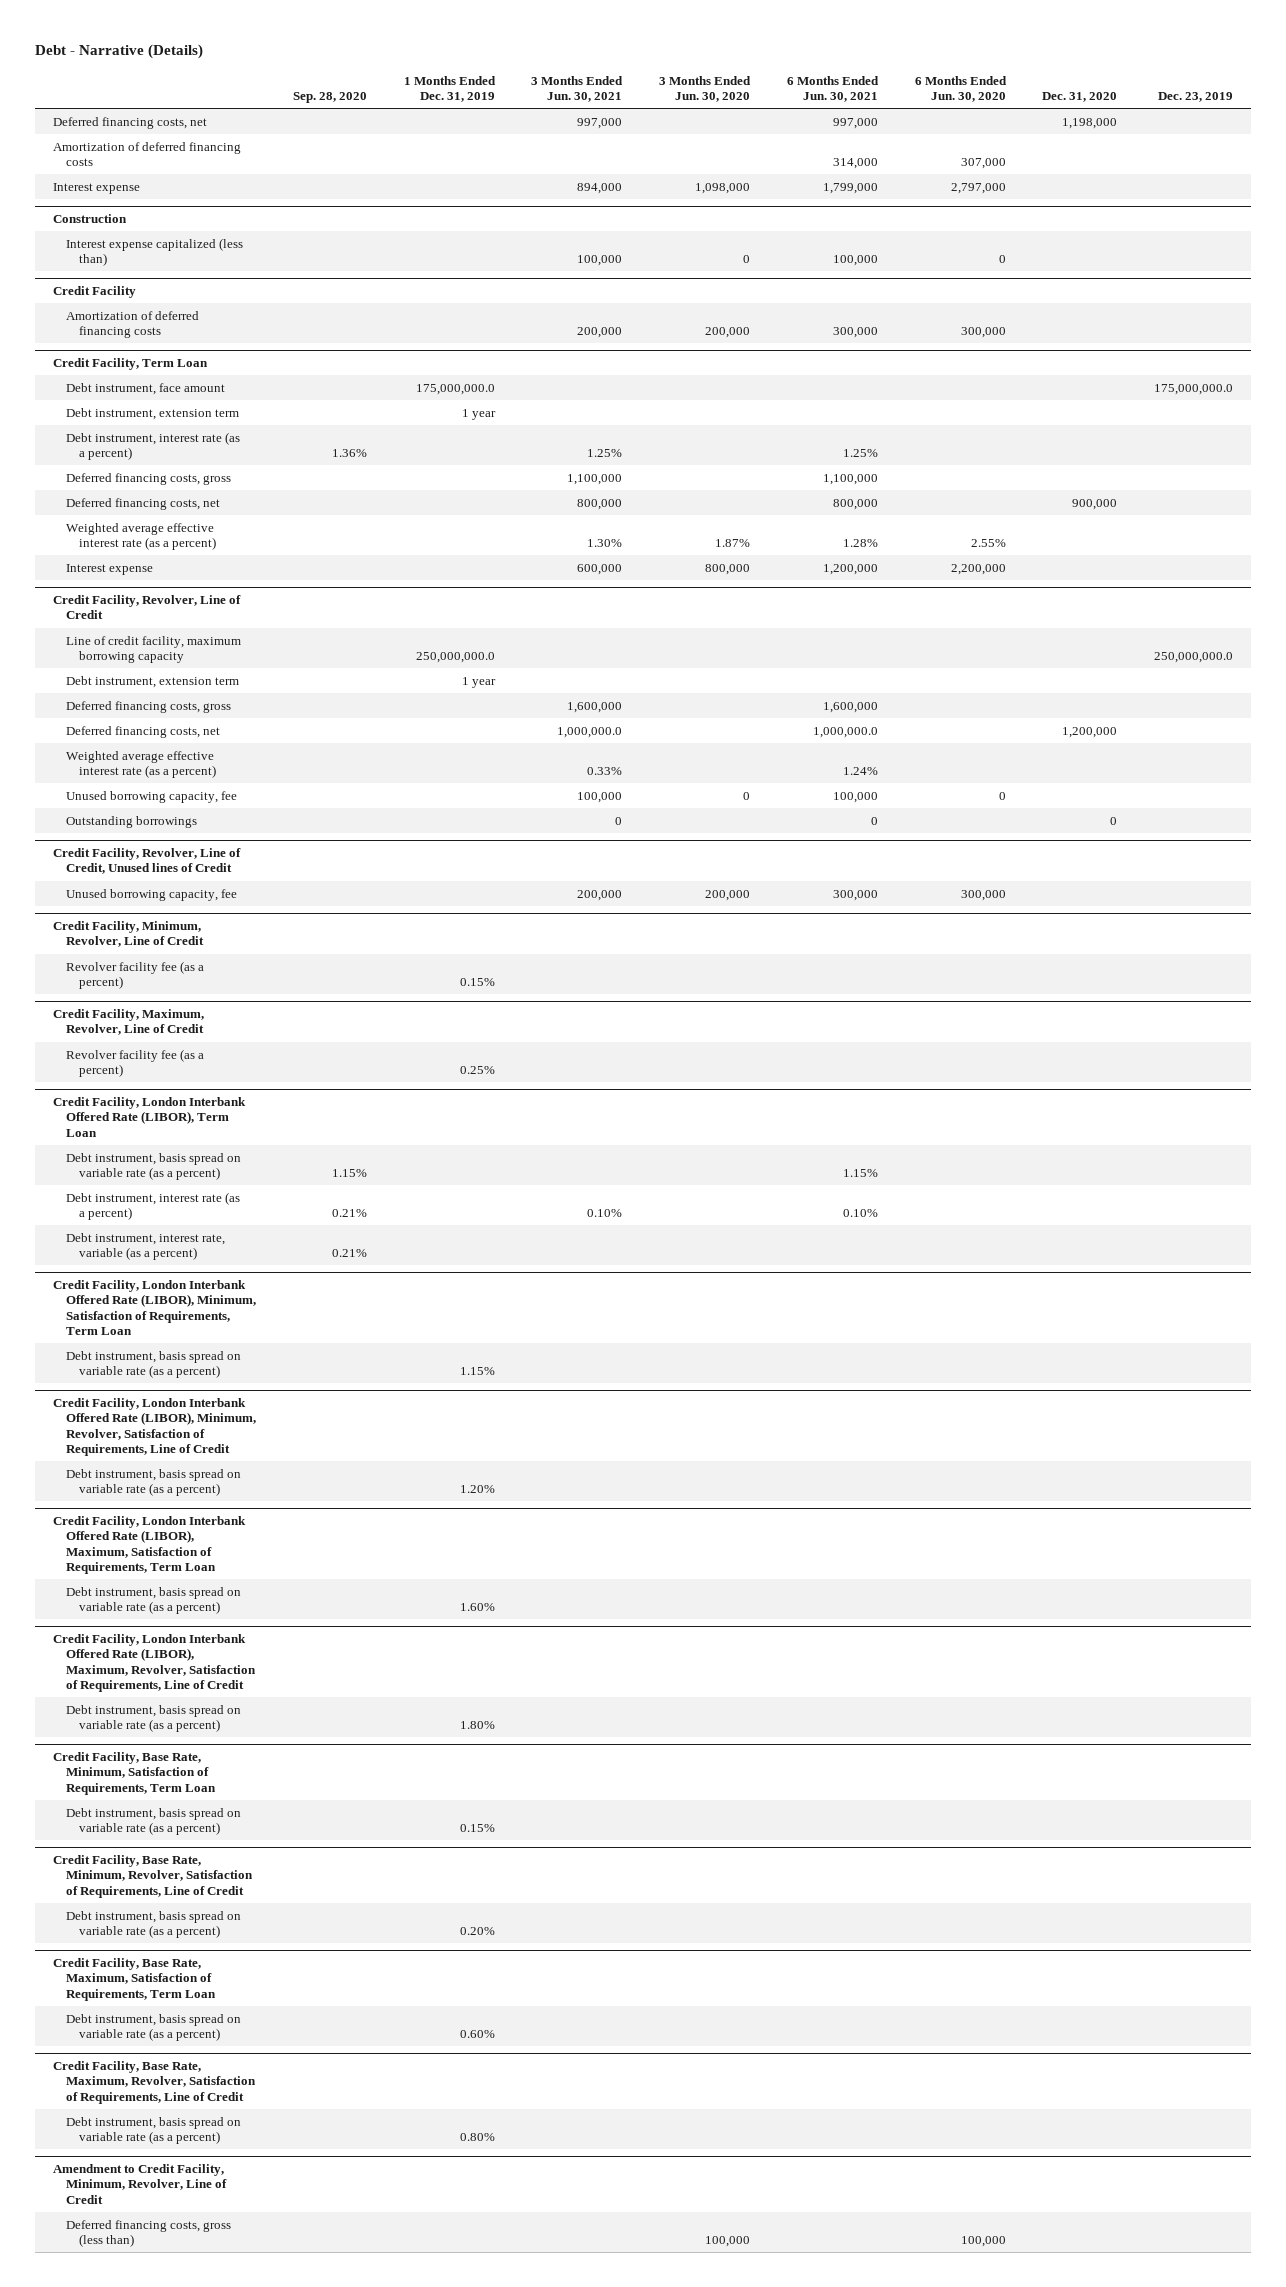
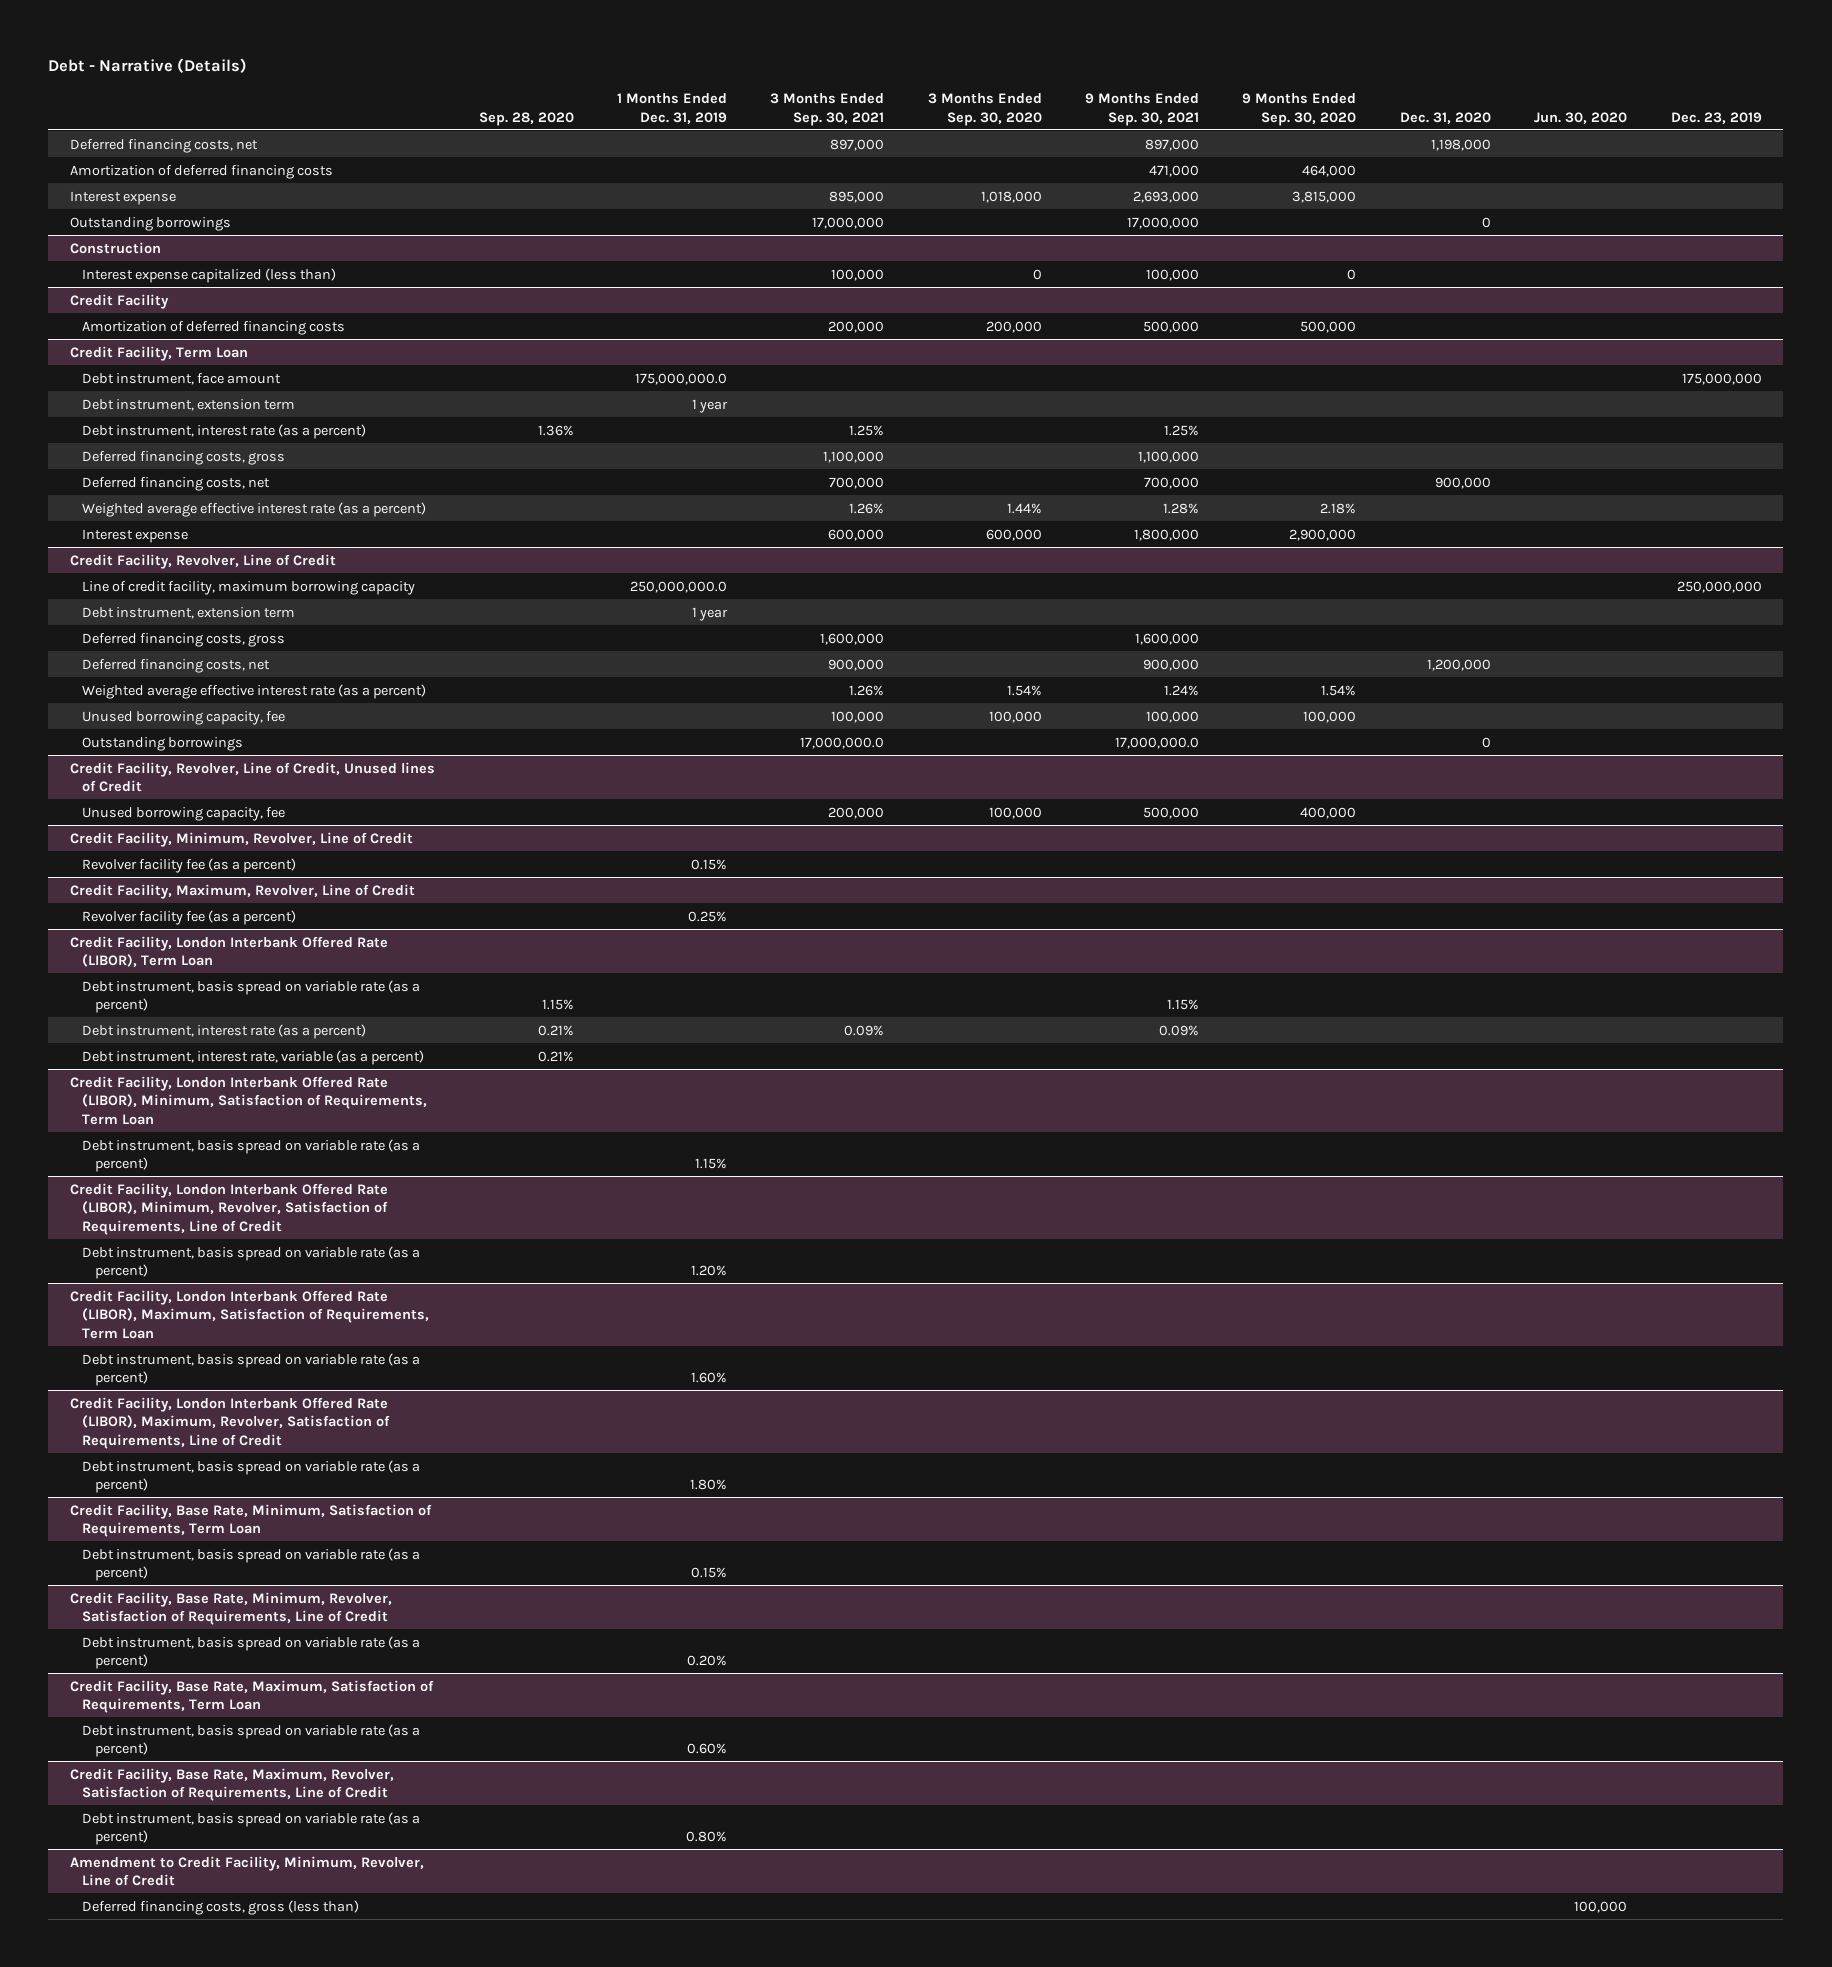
[531,75,624,103] 3 Months Ended Jun. 30, 2021 -> none
[659,75,752,103] 3 Months Ended Jun. 30, 2020 -> none
[786,75,879,103] 6 Months Ended Jun. 30, 2021 -> none
[914,75,1007,103] 6 Months Ended Jun. 30, 2020 -> none
none -> [770,93,885,126] 3 Months Ended Sep. 30, 2021
none -> [927,93,1042,126] 3 Months Ended Sep. 30, 2020
none -> [1085,93,1200,126] 9 Months Ended Sep. 30, 2021
none -> [1242,93,1357,126] 9 Months Ended Sep. 30, 2020
none -> [1534,111,1628,124] Jun. 30, 2020
none -> [70,216,232,231] Outstanding borrowings
[1153,383,1233,395] 175,000,000.0 -> [1681,372,1762,385] 175,000,000
[1153,651,1233,663] 250,000,000.0 -> [1676,580,1762,593] 250,000,000

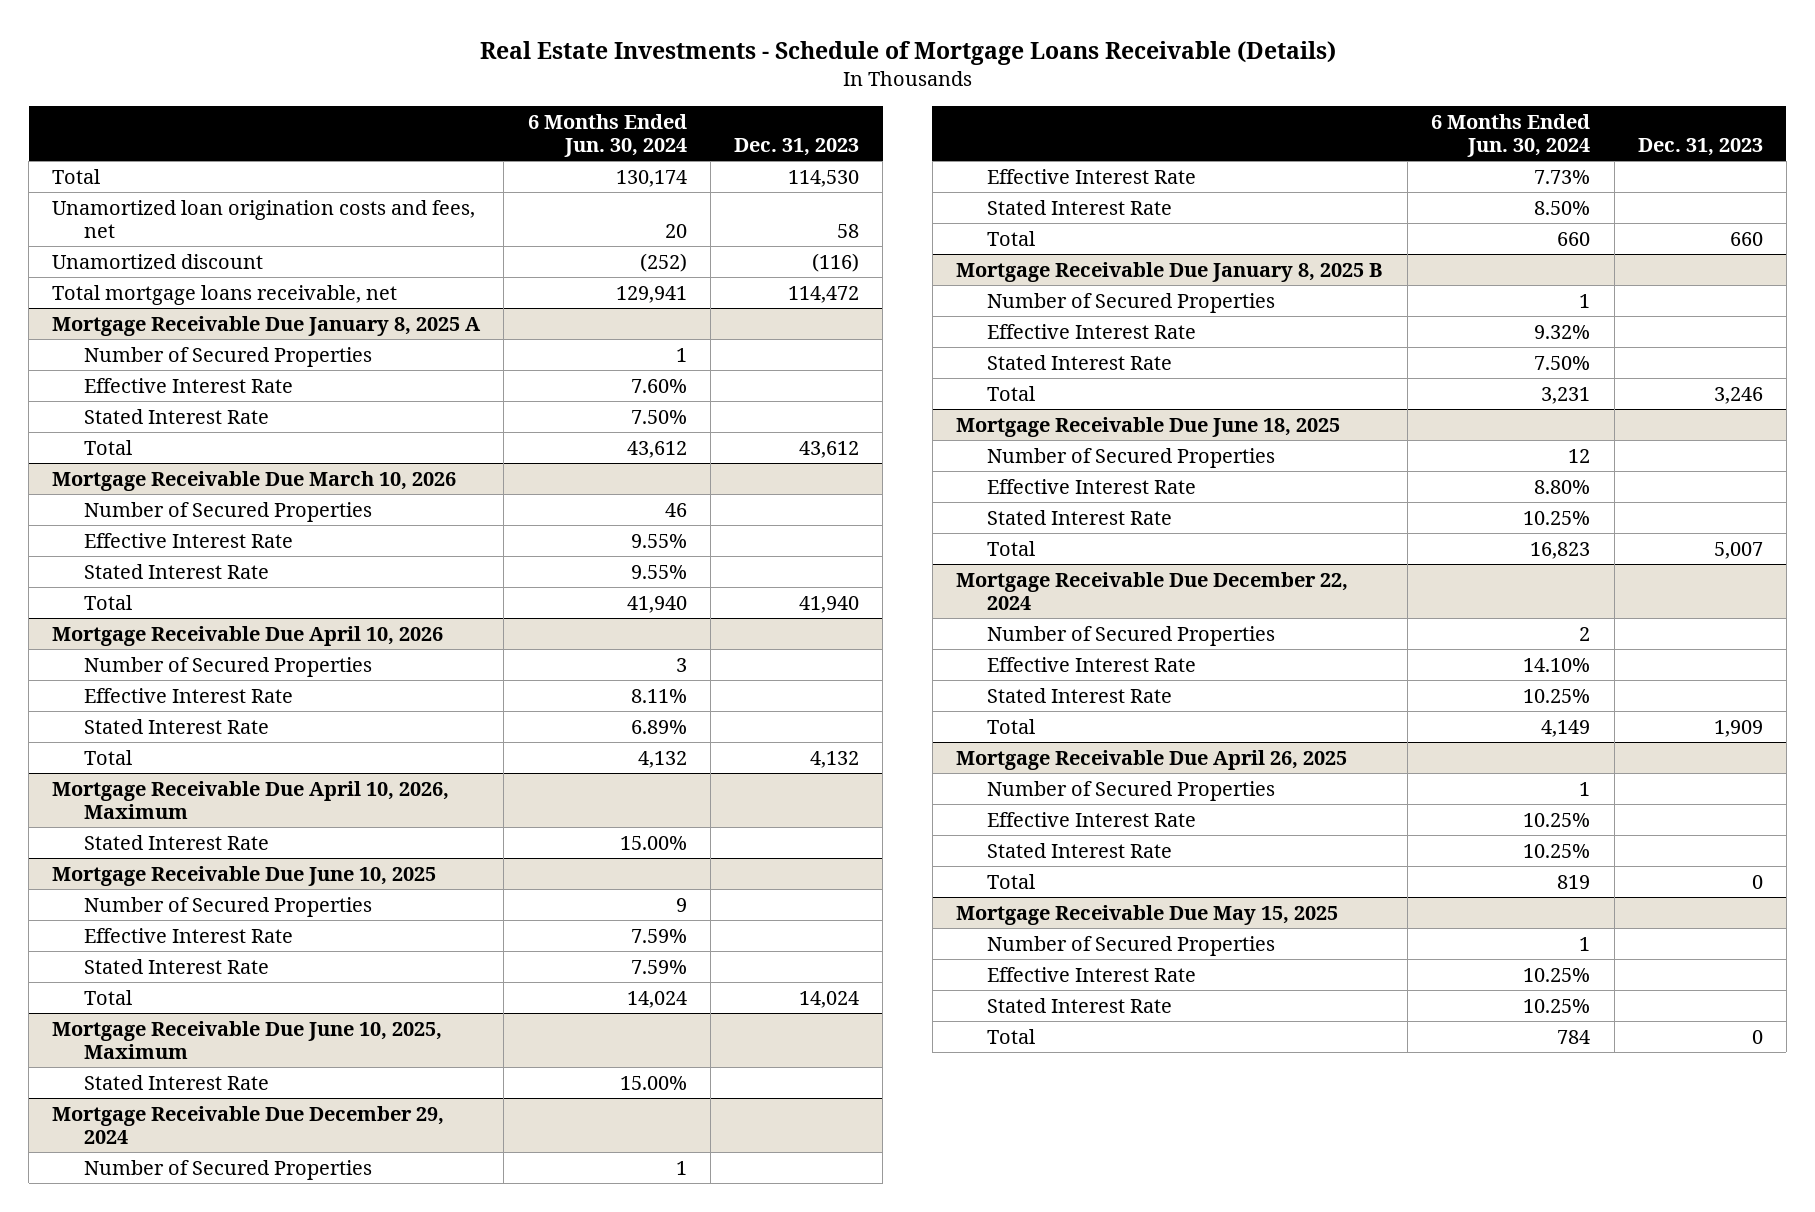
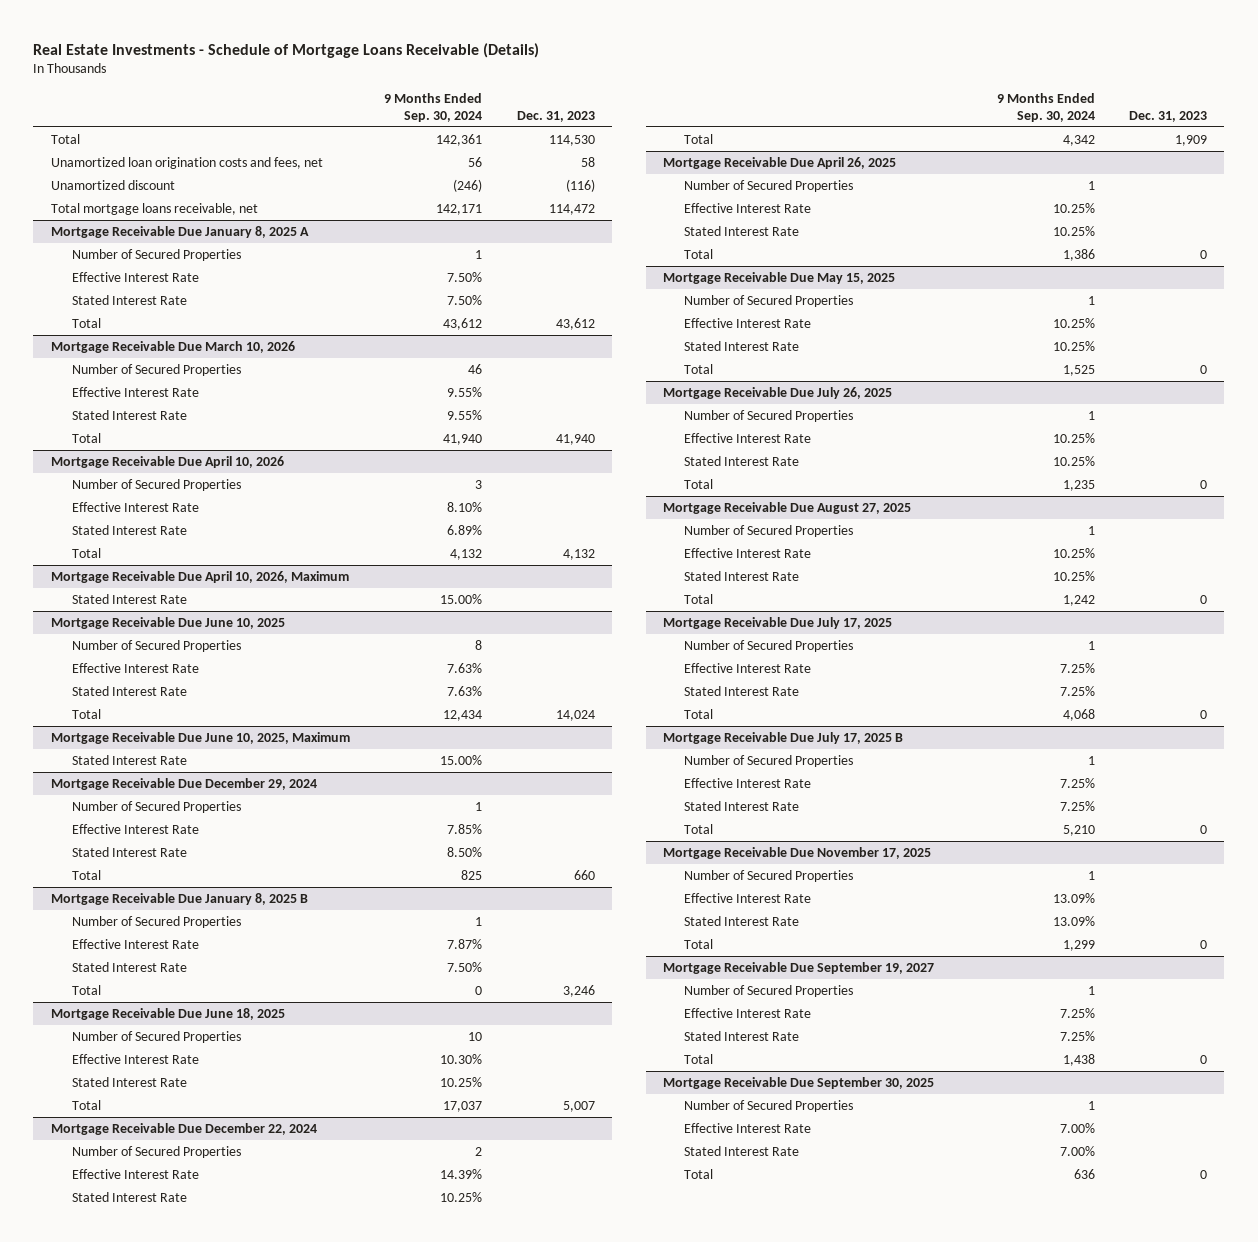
[527,113,687,157] 6 Months Ended Jun. 30, 2024 -> none
none -> [384,92,483,122] 9 Months Ended Sep. 30, 2024
none -> [663,387,893,400] Mortgage Receivable Due July 26, 2025
none -> [684,410,854,423] Number of Secured Properties
none -> [684,433,812,444] Effective Interest Rate
none -> [684,456,800,467] Stated Interest Rate
none -> [684,479,714,490] Total
none -> [663,502,912,515] Mortgage Receivable Due August 27, 2025
none -> [684,525,854,538] Number of Secured Properties
none -> [684,548,812,559] Effective Interest Rate
none -> [684,571,800,582] Stated Interest Rate
none -> [684,594,714,605] Total
none -> [663,617,893,630] Mortgage Receivable Due July 17, 2025
none -> [684,640,854,653] Number of Secured Properties
none -> [684,663,812,674] Effective Interest Rate
none -> [684,686,800,697] Stated Interest Rate
none -> [684,709,714,720] Total
none -> [663,732,904,745] Mortgage Receivable Due July 17, 2025 B
none -> [684,755,854,768] Number of Secured Properties
none -> [684,778,812,789] Effective Interest Rate
none -> [684,801,800,812] Stated Interest Rate
none -> [684,824,714,835] Total
none -> [663,847,932,860] Mortgage Receivable Due November 17, 2025
none -> [684,870,854,883] Number of Secured Properties
none -> [684,893,812,904] Effective Interest Rate
none -> [684,916,800,927] Stated Interest Rate
none -> [684,939,714,950] Total
none -> [663,962,935,975] Mortgage Receivable Due September 19, 2027
none -> [684,985,854,998] Number of Secured Properties
none -> [684,1008,812,1019] Effective Interest Rate
none -> [684,1031,800,1042] Stated Interest Rate
none -> [684,1054,714,1065] Total
none -> [663,1077,935,1090] Mortgage Receivable Due September 30, 2025
none -> [684,1100,854,1113] Number of Secured Properties
none -> [684,1123,812,1134] Effective Interest Rate
none -> [684,1146,800,1157] Stated Interest Rate
none -> [684,1169,714,1180] Total

